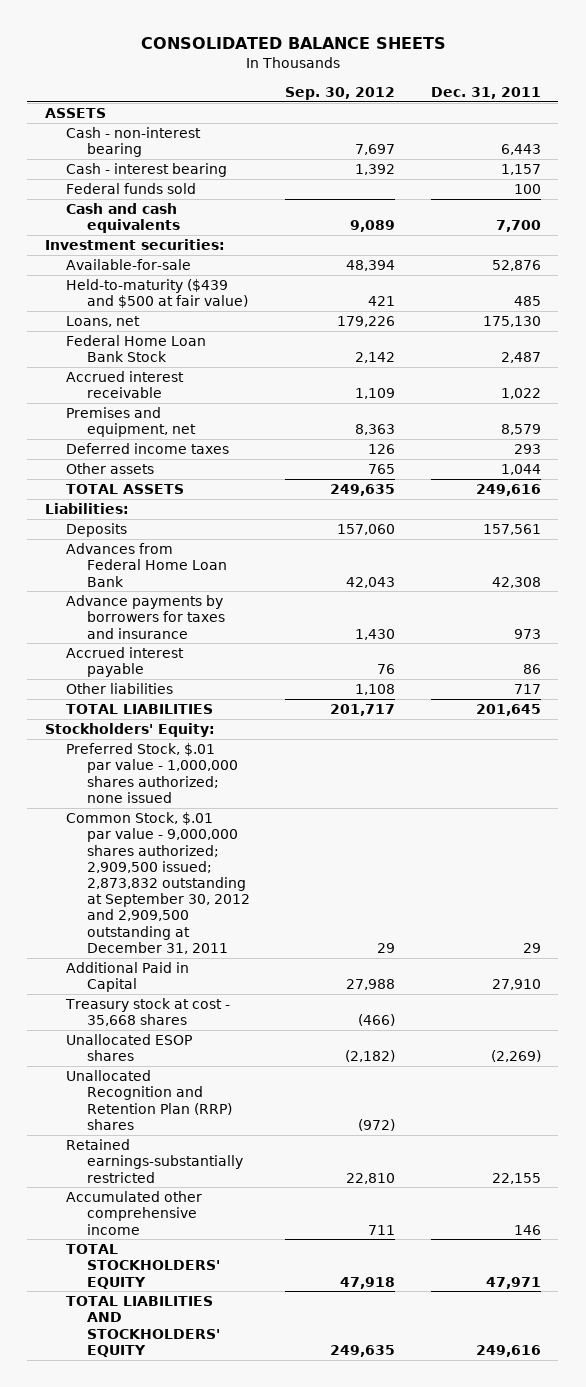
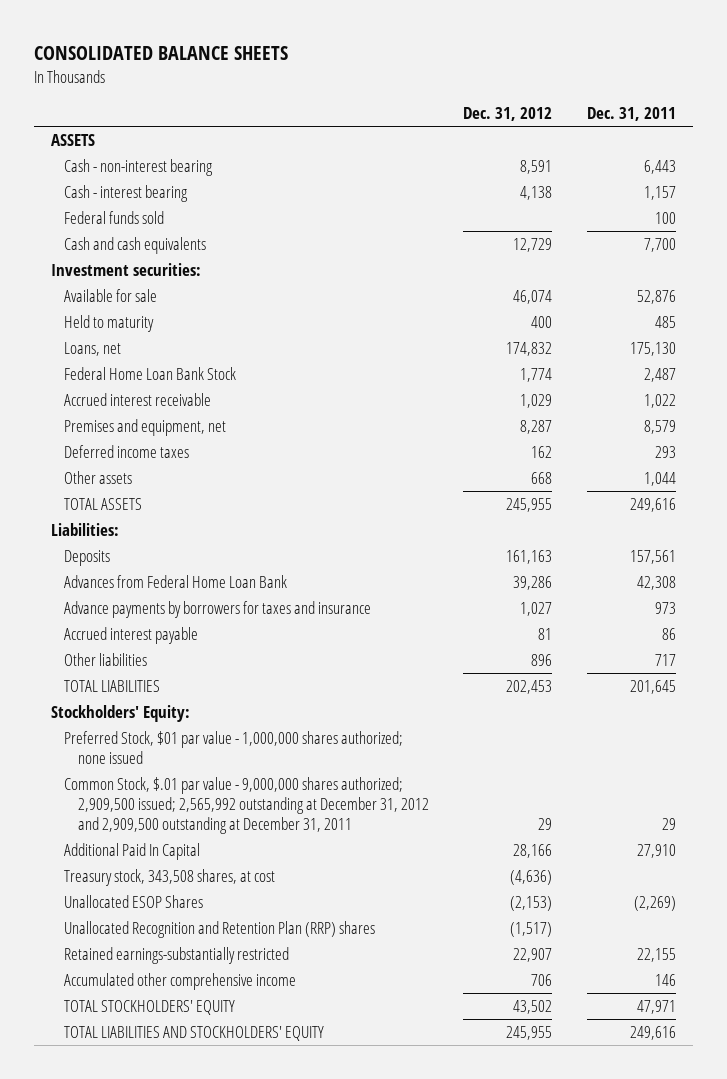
[285,86,396,100] Sep. 30, 2012 -> none
none -> [463,107,553,122] Dec. 31, 2012
[65,259,191,271] Available-for-sale -> [64,289,158,303] Available for sale
[65,279,248,309] Held-to-maturity ($439 and $500 at fair value) -> [64,315,155,333] Held to maturity
[65,743,238,803] Preferred Stock, $.01 par value - 1,000,000 shares authorized; none issued -> [64,731,404,764] Preferred Stock, $01 par value - 1,000,000 shares authorized; none issued
[65,812,250,954] Common Stock, $.01 par value - 9,000,000 shares authorized; 2,909,500 issued; 2,873,832 outstanding at September 30, 2012 and 2,909,500 outstanding at December 31, 2011 -> [64,777,429,834] Common Stock, $.01 par value - 9,000,000 shares authorized; 2,909,500 issued; 2,565,992 outstanding at December 31, 2012 and 2,909,500 outstanding at December 31, 2011
[65,962,189,993] Additional Paid in Capital -> [64,843,201,861] Additional Paid In Capital
[64,998,230,1027] Treasury stock at cost - 35,668 shares -> [64,869,276,887] Treasury stock, 343,508 shares, at cost
[65,1034,192,1062] Unallocated ESOP shares -> [64,895,204,909] Unallocated ESOP Shares

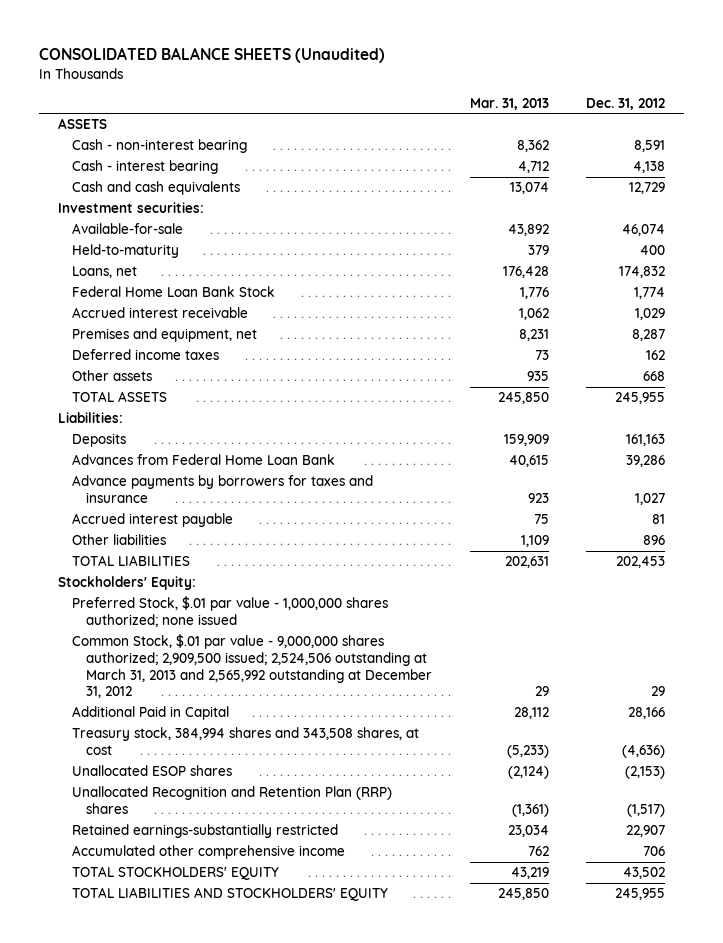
[33,46,288,61] CONSOLIDATED BALANCE SHEETS -> [39,47,386,64] CONSOLIDATED BALANCE SHEETS (Unaudited)
[587,107,677,122] Dec. 31, 2011 -> none
none -> [469,97,549,110] Mar. 31, 2013
[64,211,165,225] Federal funds sold -> none
[64,289,158,303] Available for sale -> [72,223,184,235] Available-for-sale
[64,315,155,333] Held to maturity -> [72,244,180,259] Held-to-maturity
[64,731,404,764] Preferred Stock, $01 par value - 1,000,000 shares authorized; none issued -> [72,596,389,627] Preferred Stock, $.01 par value - 1,000,000 shares authorized; none issued
[64,777,429,834] Common Stock, $.01 par value - 9,000,000 shares authorized; 2,909,500 issued; 2,565,992 outstanding at December 31, 2012 and 2,909,500 outstanding at December 31, 2011 -> [72,634,433,699] Common Stock, $.01 par value - 9,000,000 shares authorized; 2,909,500 issued; 2,524,506 outstanding at March 31, 2013 and 2,565,992 outstanding at December 31, 2012
[64,843,201,861] Additional Paid In Capital -> [72,706,230,721] Additional Paid in Capital
[64,869,276,887] Treasury stock, 343,508 shares, at cost -> [72,727,420,755] Treasury stock, 384,994 shares and 343,508 shares, at cost
[64,895,204,909] Unallocated ESOP Shares -> [72,765,233,777] Unallocated ESOP shares

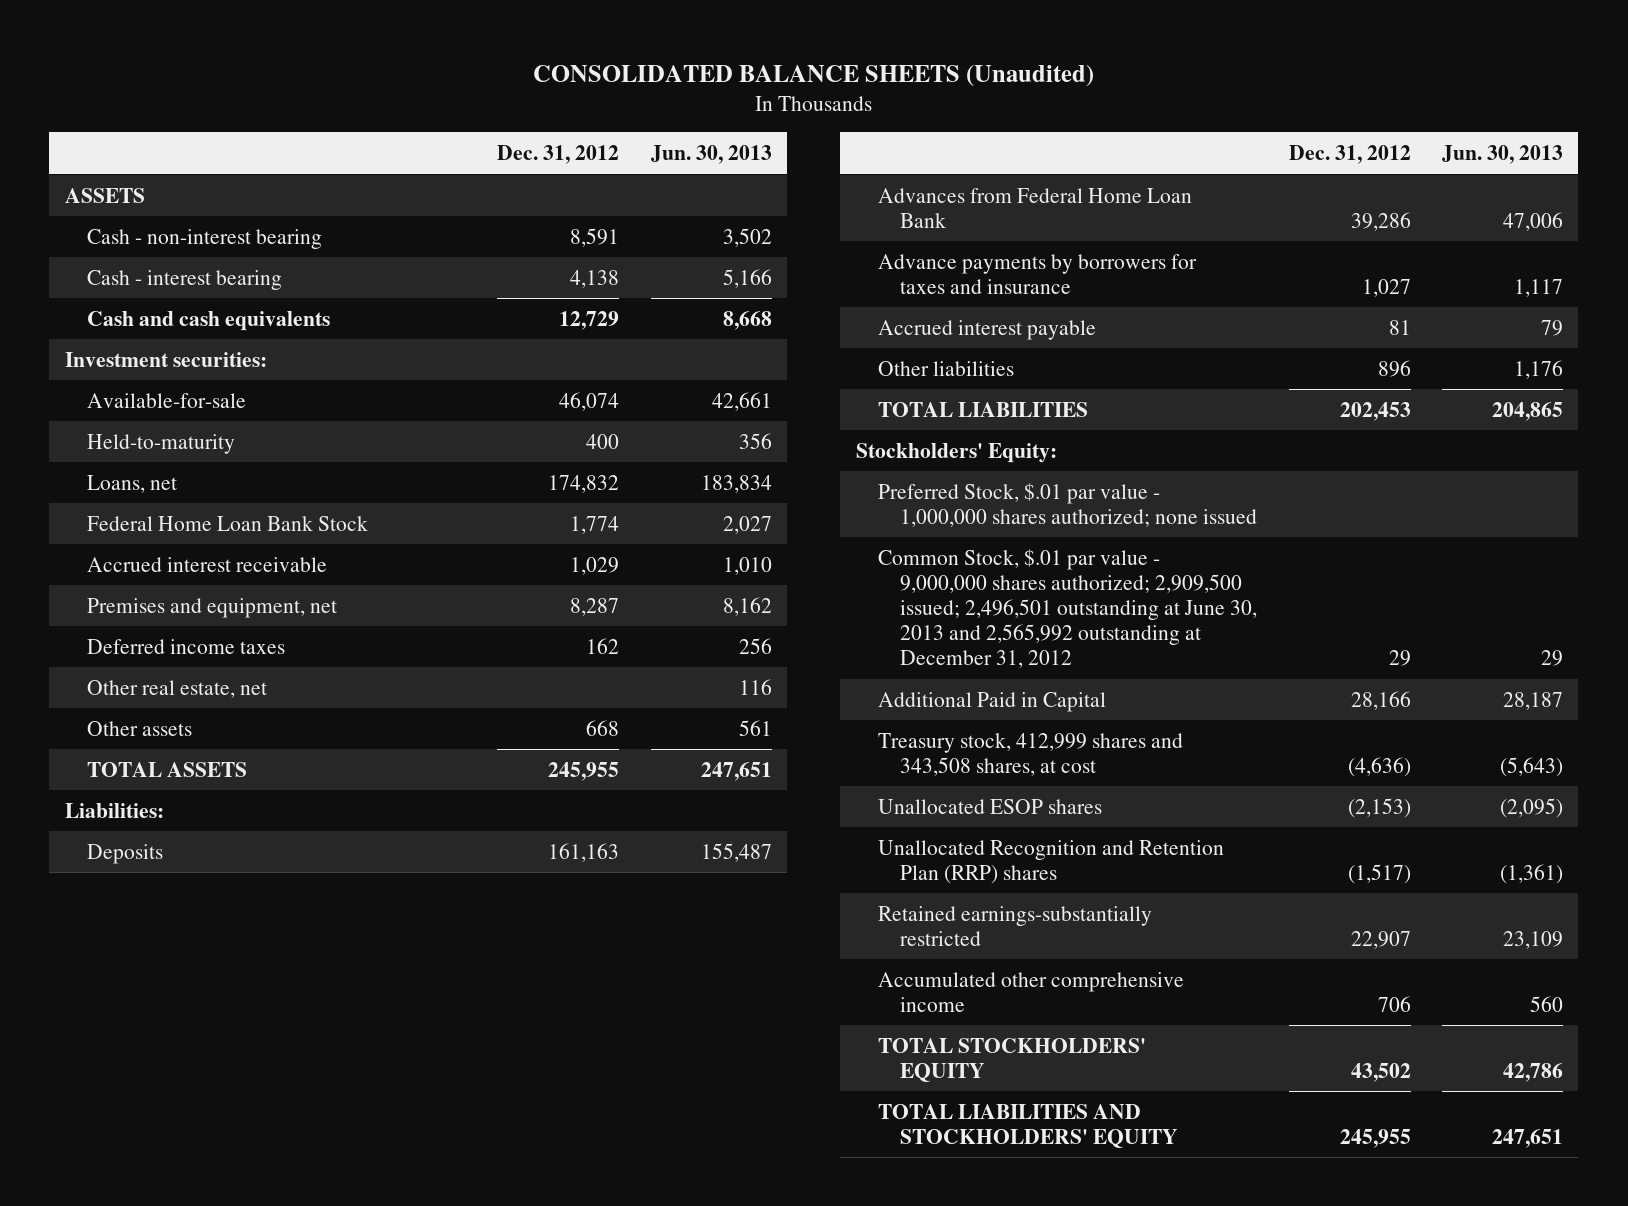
[469,97,549,110] Mar. 31, 2013 -> none
none -> [650,144,772,164] Jun. 30, 2013
none -> [86,679,267,698] Other real estate, net
[72,634,433,699] Common Stock, $.01 par value - 9,000,000 shares authorized; 2,909,500 issued; 2,524,506 outstanding at March 31, 2013 and 2,565,992 outstanding at December 31, 2012 -> [878,548,1258,668] Common Stock, $.01 par value - 9,000,000 shares authorized; 2,909,500 issued; 2,496,501 outstanding at June 30, 2013 and 2,565,992 outstanding at December 31, 2012
[72,727,420,755] Treasury stock, 384,994 shares and 343,508 shares, at cost -> [878,732,1184,776] Treasury stock, 412,999 shares and 343,508 shares, at cost

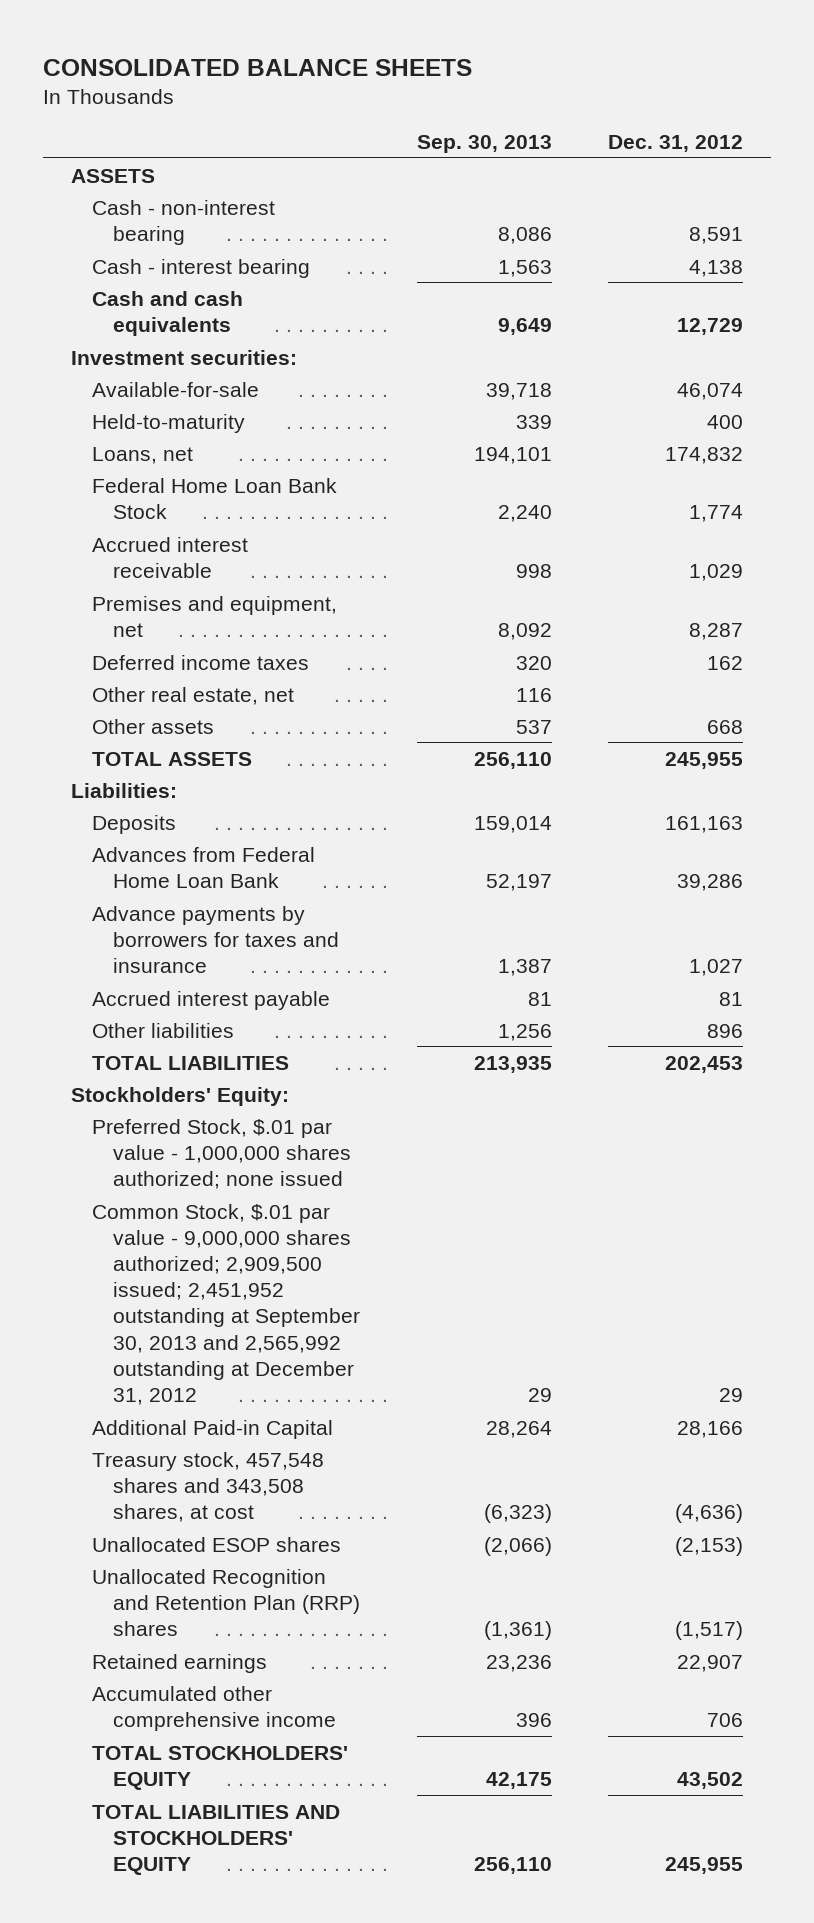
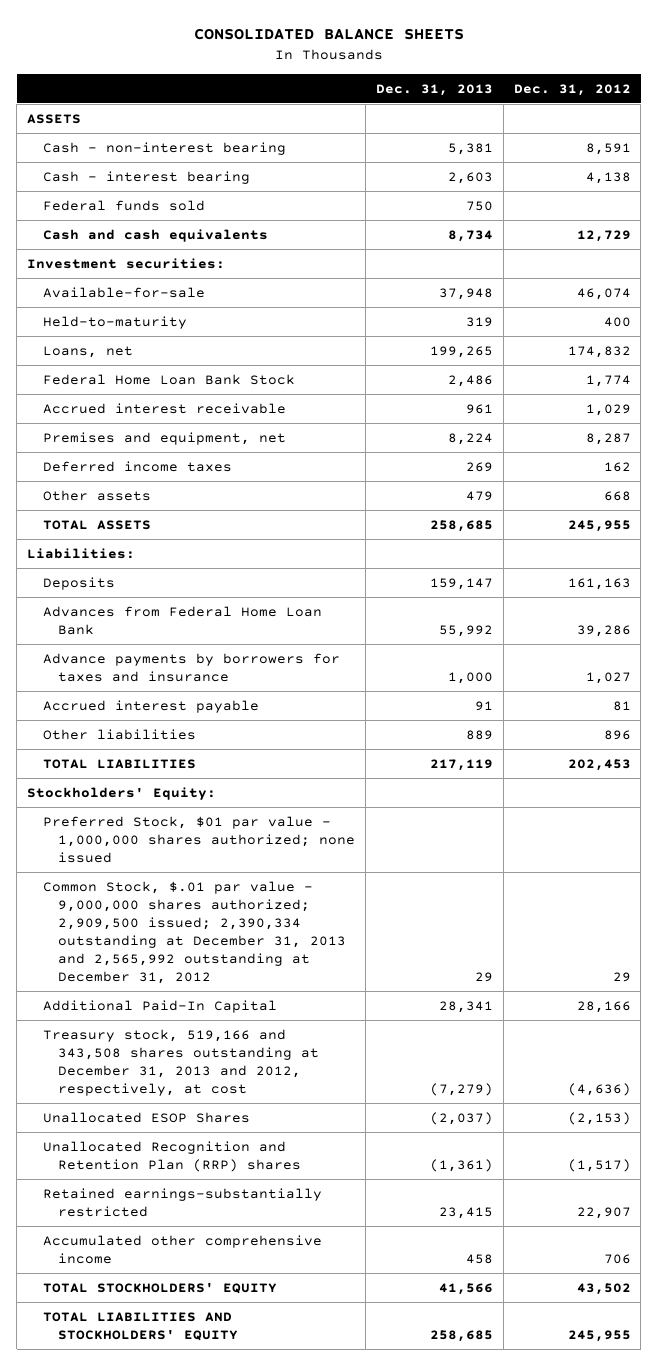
[416,134,552,153] Sep. 30, 2013 -> none
none -> [375,83,493,96] Dec. 31, 2013
none -> [42,199,205,211] Federal funds sold
[92,686,295,705] Other real estate, net -> none
[92,1118,352,1189] Preferred Stock, $.01 par value - 1,000,000 shares authorized; none issued -> [42,815,356,863] Preferred Stock, $01 par value - 1,000,000 shares authorized; none issued
[92,1203,361,1406] Common Stock, $.01 par value - 9,000,000 shares authorized; 2,909,500 issued; 2,451,952 outstanding at September 30, 2013 and 2,565,992 outstanding at December 31, 2012 -> [42,880,347,985] Common Stock, $.01 par value - 9,000,000 shares authorized; 2,909,500 issued; 2,390,334 outstanding at December 31, 2013 and 2,565,992 outstanding at December 31, 2012
[92,1419,334,1439] Additional Paid-in Capital -> [42,999,277,1013] Additional Paid-In Capital
[92,1451,325,1522] Treasury stock, 457,548 shares and 343,508 shares, at cost -> [42,1028,320,1096] Treasury stock, 519,166 and 343,508 shares outstanding at December 31, 2013 and 2012, respectively, at cost
[92,1536,342,1552] Unallocated ESOP shares -> [42,1111,250,1123] Unallocated ESOP Shares
[92,1653,268,1673] Retained earnings -> [42,1187,322,1217] Retained earnings-substantially restricted

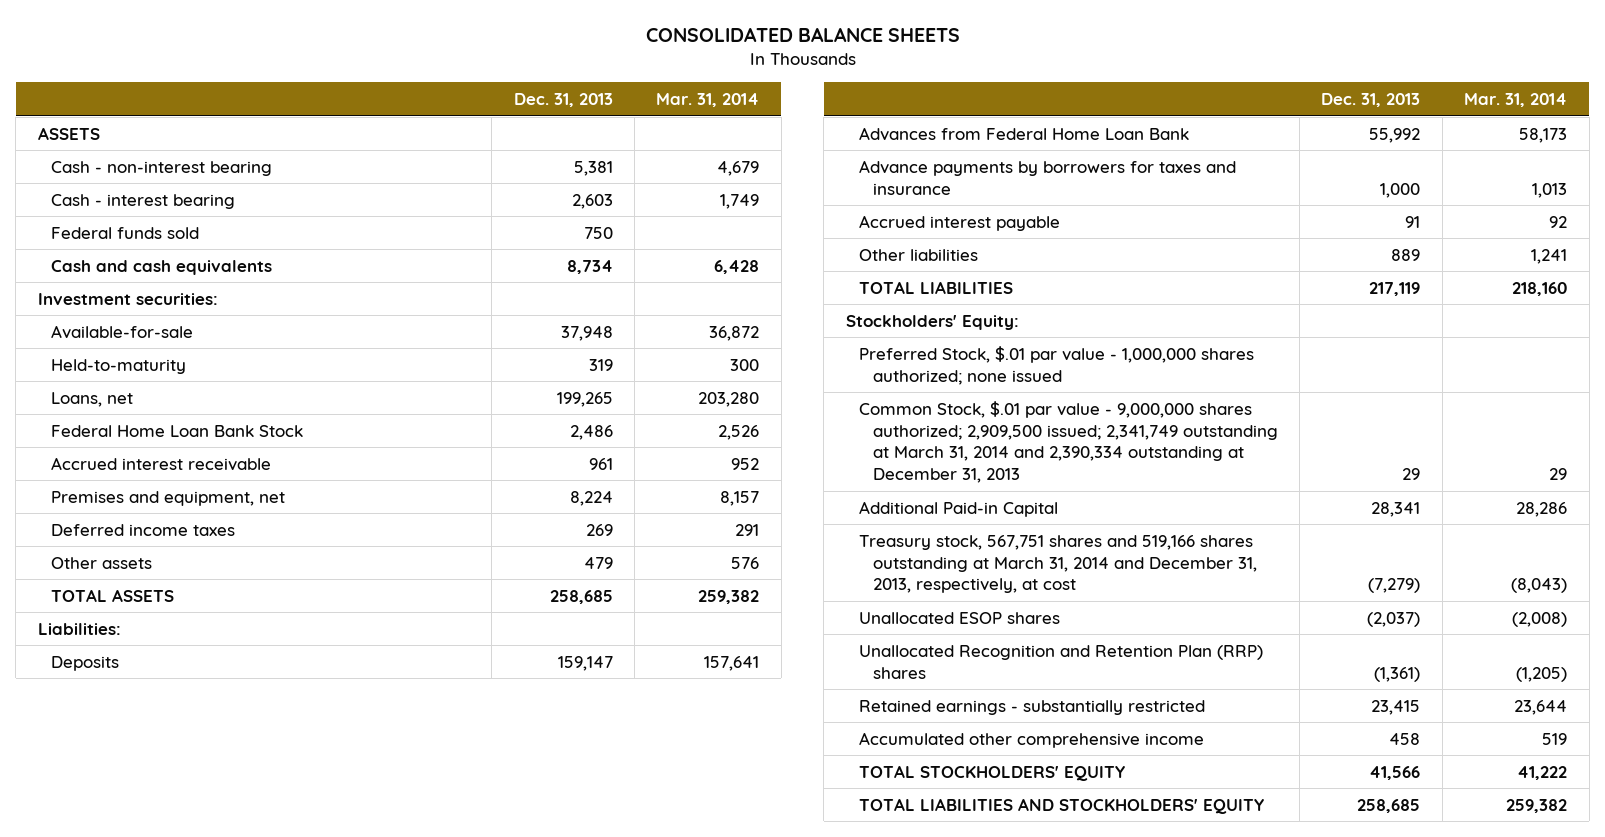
[513,83,631,96] Dec. 31, 2012 -> none
none -> [656,93,760,108] Mar. 31, 2014
[42,815,356,863] Preferred Stock, $01 par value - 1,000,000 shares authorized; none issued -> [859,345,1255,385] Preferred Stock, $.01 par value - 1,000,000 shares authorized; none issued
[42,880,347,985] Common Stock, $.01 par value - 9,000,000 shares authorized; 2,909,500 issued; 2,390,334 outstanding at December 31, 2013 and 2,565,992 outstanding at December 31, 2012 -> [859,400,1278,484] Common Stock, $.01 par value - 9,000,000 shares authorized; 2,909,500 issued; 2,341,749 outstanding at March 31, 2014 and 2,390,334 outstanding at December 31, 2013
[42,999,277,1013] Additional Paid-In Capital -> [859,500,1059,517] Additional Paid-in Capital
[42,1028,320,1096] Treasury stock, 519,166 and 343,508 shares outstanding at December 31, 2013 and 2012, respectively, at cost -> [859,534,1257,594] Treasury stock, 567,751 shares and 519,166 shares outstanding at March 31, 2014 and December 31, 2013, respectively, at cost
[42,1111,250,1123] Unallocated ESOP Shares -> [859,611,1061,624] Unallocated ESOP shares
[42,1187,322,1217] Retained earnings-substantially restricted -> [859,699,1206,715] Retained earnings - substantially restricted

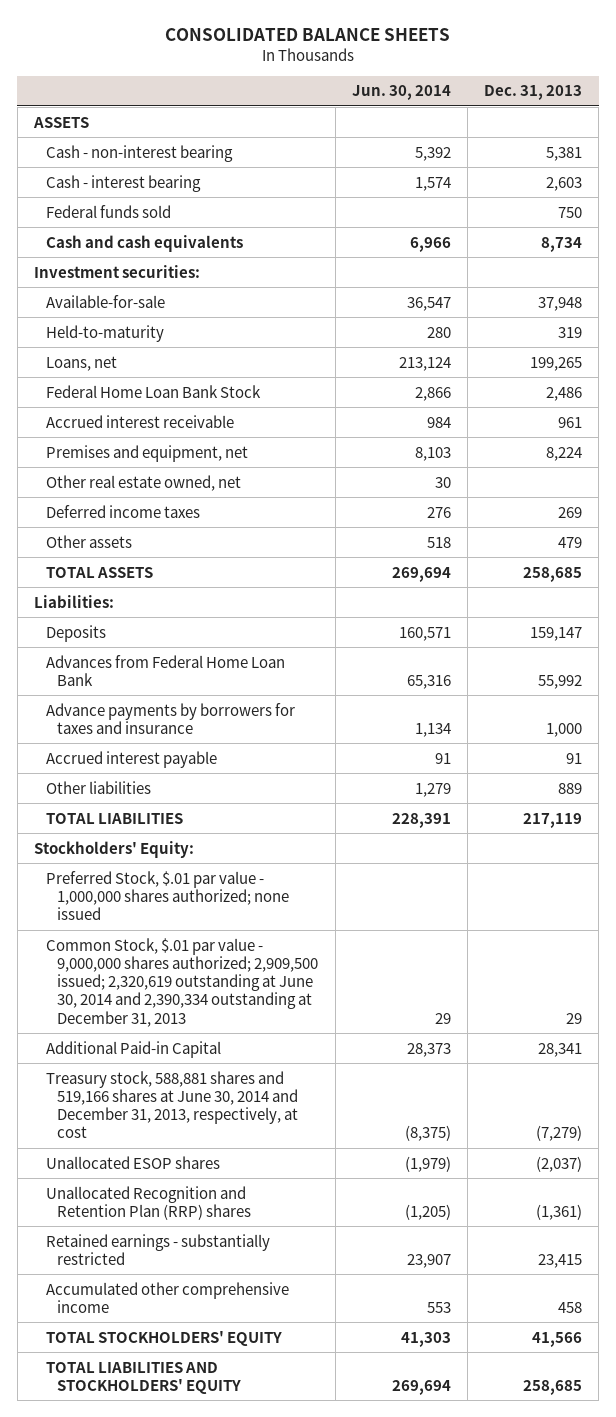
[656,93,760,108] Mar. 31, 2014 -> none
none -> [351,85,451,101] Jun. 30, 2014
none -> [45,474,241,491] Other real estate owned, net
[859,400,1278,484] Common Stock, $.01 par value - 9,000,000 shares authorized; 2,909,500 issued; 2,341,749 outstanding at March 31, 2014 and 2,390,334 outstanding at December 31, 2013 -> [45,937,319,1027] Common Stock, $.01 par value - 9,000,000 shares authorized; 2,909,500 issued; 2,320,619 outstanding at June 30, 2014 and 2,390,334 outstanding at December 31, 2013
[859,534,1257,594] Treasury stock, 567,751 shares and 519,166 shares outstanding at March 31, 2014 and December 31, 2013, respectively, at cost -> [45,1070,299,1139] Treasury stock, 588,881 shares and 519,166 shares at June 30, 2014 and December 31, 2013, respectively, at cost

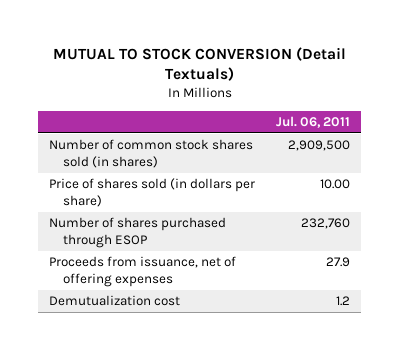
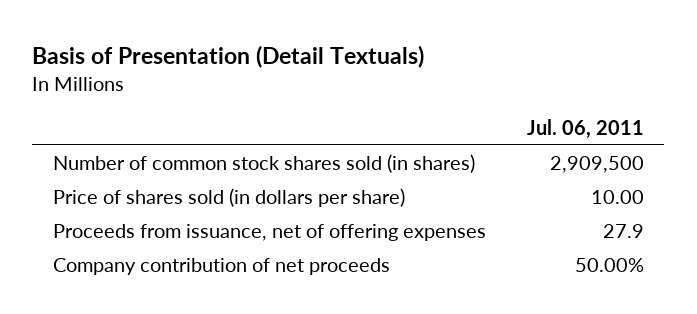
[52,46,346,82] MUTUAL TO STOCK CONVERSION (Detail Textuals) -> [32,44,425,68] Basis of Presentation (Detail Textuals)
[48,217,226,248] Number of shares purchased through ESOP -> none
[48,295,180,307] Demutualization cost -> none
none -> [52,258,390,276] Company contribution of net proceeds

